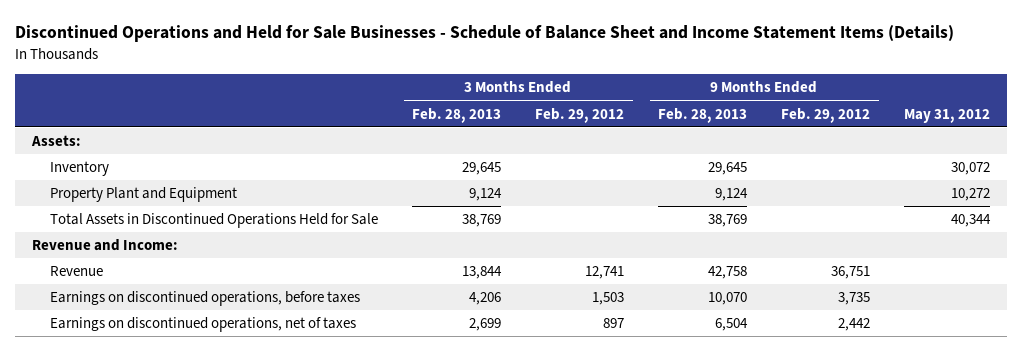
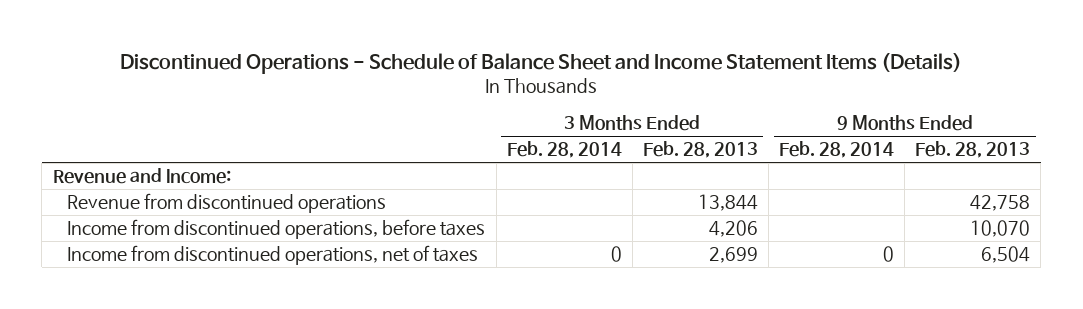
[14,25,954,43] Discontinued Operations and Held for Sale Businesses - Schedule of Balance Sheet and Income Statement Items (Details) -> [120,52,963,74] Discontinued Operations - Schedule of Balance Sheet and Income Statement Items (Details)
[535,107,625,123] Feb. 29, 2012 -> none
[781,107,871,123] Feb. 29, 2012 -> none
[904,108,991,123] May 31, 2012 -> none
none -> [506,141,622,159] Feb. 28, 2014
none -> [779,141,895,159] Feb. 28, 2014
[30,135,81,147] Assets: -> none
[50,161,110,177] Inventory -> none
[50,187,238,203] Property Plant and Equipment -> none
[50,213,379,229] Total Assets in Discontinued Operations Held for Sale -> none
[50,266,104,277] Revenue -> [67,193,387,214] Revenue from discontinued operations
[50,291,361,307] Earnings on discontinued operations, before taxes -> [67,219,486,240] Income from discontinued operations, before taxes
[50,317,357,333] Earnings on discontinued operations, net of taxes -> [67,245,479,266] Income from discontinued operations, net of taxes

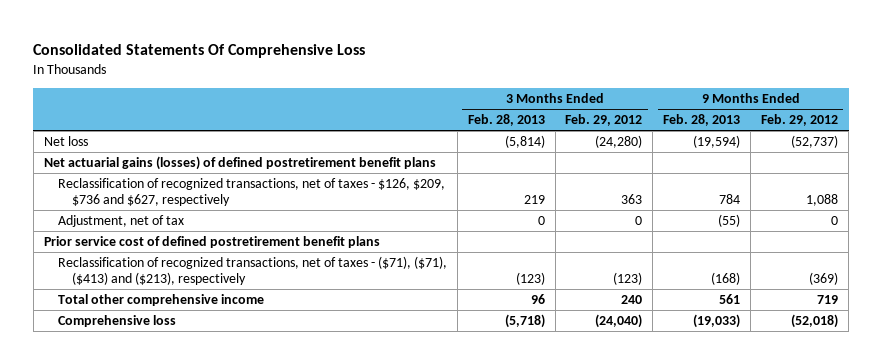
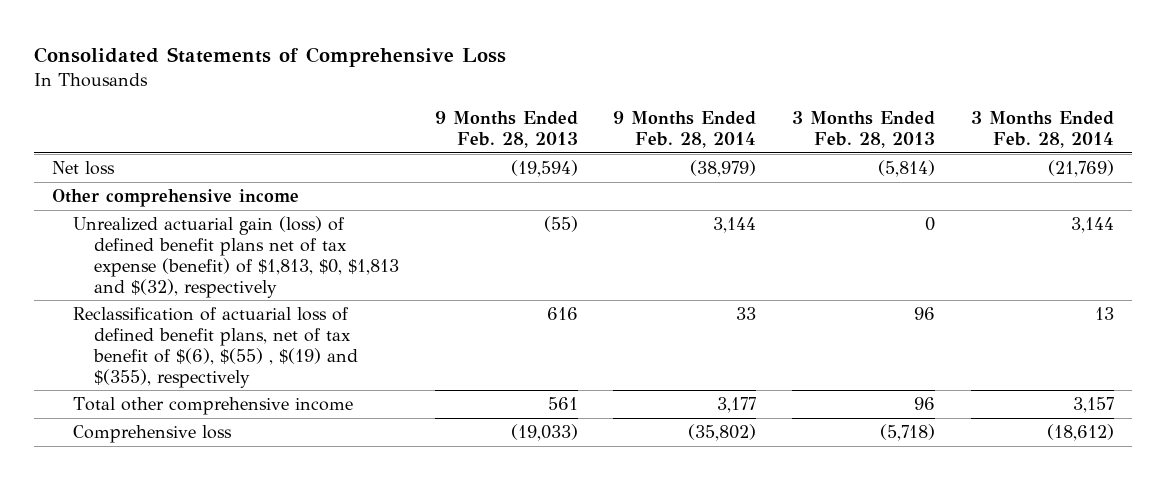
[33,44,366,59] Consolidated Statements Of Comprehensive Loss -> [34,47,507,68] Consolidated Statements of Comprehensive Loss
[565,114,643,127] Feb. 29, 2012 -> none
[761,114,839,127] Feb. 29, 2012 -> none
none -> [613,111,757,149] 9 Months Ended Feb. 28, 2014
none -> [970,111,1114,149] 3 Months Ended Feb. 28, 2014
[43,156,436,171] Net actuarial gains (losses) of defined postretirement benefit plans -> none
[57,178,445,207] Reclassification of recognized transactions, net of taxes - $126, $209, $736 and $627, respectively -> none
[57,215,184,228] Adjustment, net of tax -> none
[43,236,380,249] Prior service cost of defined postretirement benefit plans -> none
[57,256,447,286] Reclassification of recognized transactions, net of taxes - ($71), ($71), ($413) and ($213), respectively -> none
none -> [52,189,300,208] Other comprehensive income
none -> [73,216,400,298] Unrealized actuarial gain (loss) of defined benefit plans net of tax expense (benefit) of $1,813, $0, $1,813 and $(32), respectively
none -> [73,307,359,388] Reclassification of actuarial loss of defined benefit plans, net of tax benefit of $(6), $(55) , $(19) and $(355), respectively

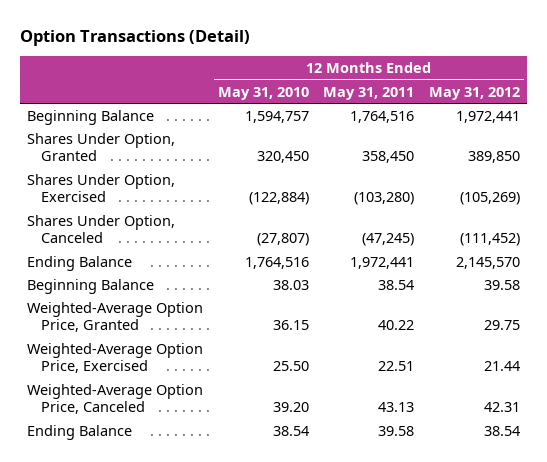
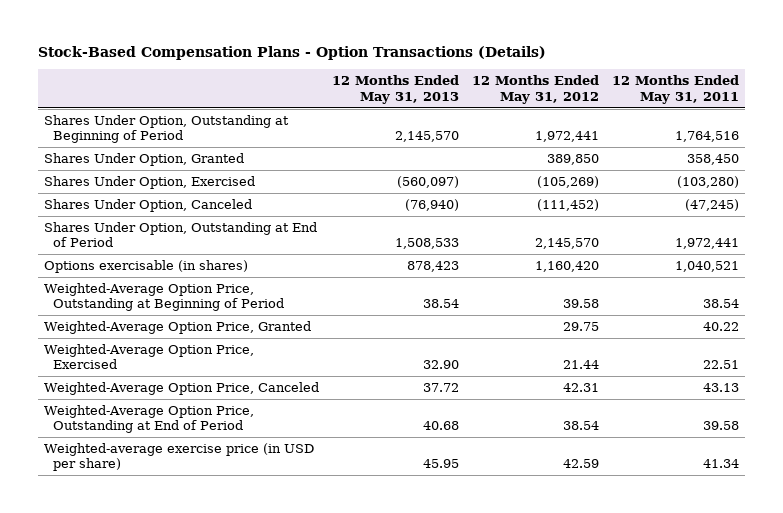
[19,29,250,46] Option Transactions (Detail) -> [37,46,546,61] Stock-Based Compensation Plans - Option Transactions (Details)
[217,86,309,100] May 31, 2010 -> none
none -> [332,75,460,104] 12 Months Ended May 31, 2013
[27,109,155,125] Beginning Balance -> [44,114,290,144] Shares Under Option, Outstanding at Beginning of Period
[27,255,133,271] Ending Balance -> [44,221,318,248] Shares Under Option, Outstanding at End of Period
none -> [44,259,249,273] Options exercisable (in shares)
[27,278,155,294] Beginning Balance -> [44,282,285,312] Weighted-Average Option Price, Outstanding at Beginning of Period
[27,424,133,440] Ending Balance -> [44,404,255,434] Weighted-Average Option Price, Outstanding at End of Period
none -> [44,442,315,472] Weighted-average exercise price (in USD per share)

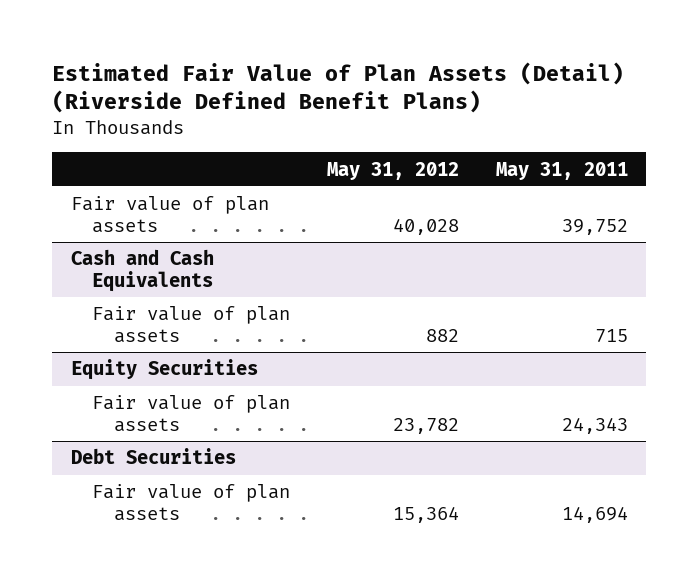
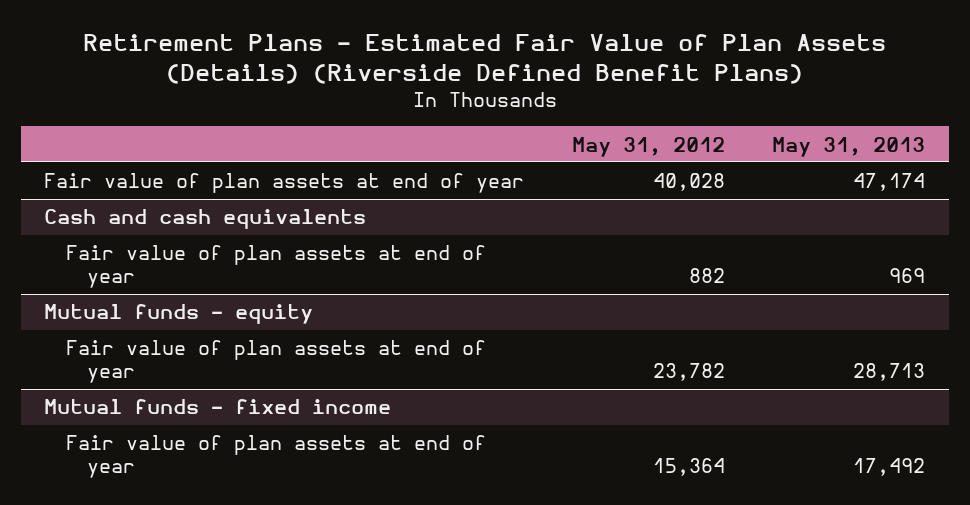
[52,61,625,114] Estimated Fair Value of Plan Assets (Detail) (Riverside Defined Benefit Plans) -> [82,33,886,84] Retirement Plans - Estimated Fair Value of Plan Assets (Details) (Riverside Defined Benefit Plans)
[495,161,628,180] May 31, 2011 -> none
none -> [772,136,926,157] May 31, 2013
[70,359,258,381] Equity Securities -> none
[70,448,236,465] Debt Securities -> none
[70,196,269,233] Fair value of plan assets -> [44,173,525,194] Fair value of plan assets at end of year
[70,249,214,292] Cash and Cash Equivalents -> [44,209,367,230] Cash and cash equivalents
[92,306,291,343] Fair value of plan assets -> [65,245,486,289] Fair value of plan assets at end of year
none -> [44,304,314,325] Mutual funds - equity
[92,395,291,432] Fair value of plan assets -> [65,340,486,384] Fair value of plan assets at end of year
none -> [44,399,392,415] Mutual funds - fixed income
[92,484,291,521] Fair value of plan assets -> [65,435,486,479] Fair value of plan assets at end of year

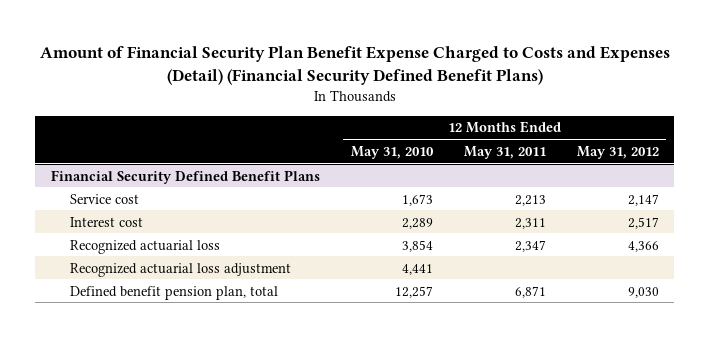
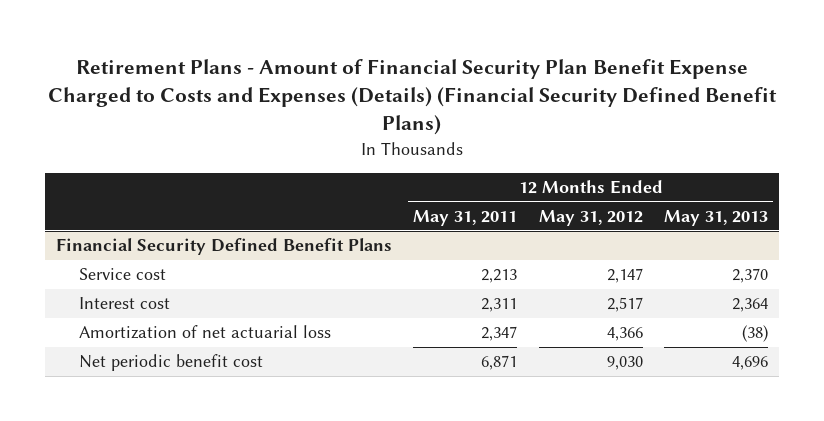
[39,46,670,85] Amount of Financial Security Plan Benefit Expense Charged to Costs and Expenses (Detail) (Financial Security Defined Benefit Plans) -> [47,58,777,135] Retirement Plans - Amount of Financial Security Plan Benefit Expense Charged to Costs and Expenses (Details) (Financial Security Defined Benefit Plans)
[350,145,434,159] May 31, 2010 -> none
none -> [663,209,768,226] May 31, 2013
[70,262,292,277] Recognized actuarial loss adjustment -> none
[70,239,221,254] Recognized actuarial loss -> [78,325,331,340] Amortization of net actuarial loss
[70,285,279,300] Defined benefit pension plan, total -> [78,354,263,372] Net periodic benefit cost

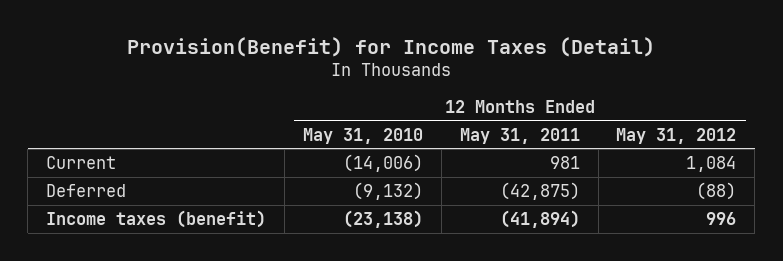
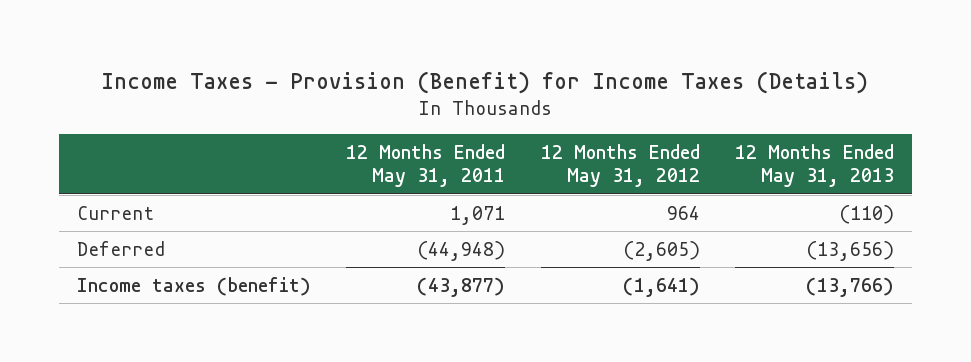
[127,36,656,57] Provision(Benefit) for Income Taxes (Detail) -> [101,70,869,94] Income Taxes - Provision (Benefit) for Income Taxes (Details)
[302,127,423,144] May 31, 2010 -> none
none -> [735,144,895,188] 12 Months Ended May 31, 2013
[549,155,580,169] 981 -> [450,205,506,225] 1,071
[686,155,737,172] 1,084 -> [666,205,700,220] 964
[499,181,580,200] (42,875) -> [417,240,506,261] (44,948)
[696,181,737,200] (88) -> [622,240,700,261] (2,605)
[499,209,580,228] (41,894) -> [417,276,506,297] (43,877)
[706,211,737,225] 996 -> [622,276,700,297] (1,641)

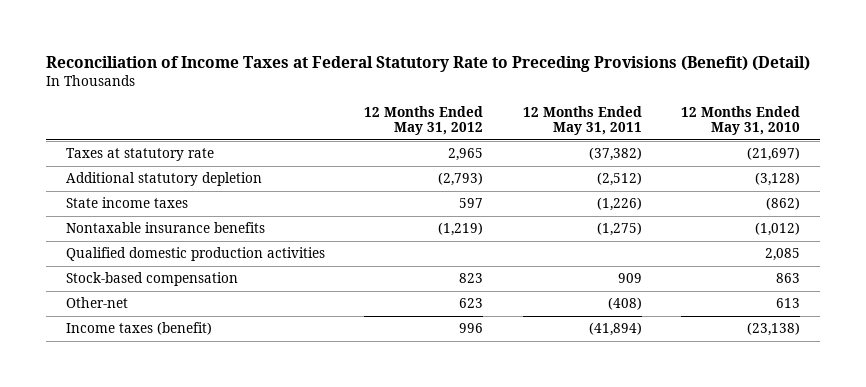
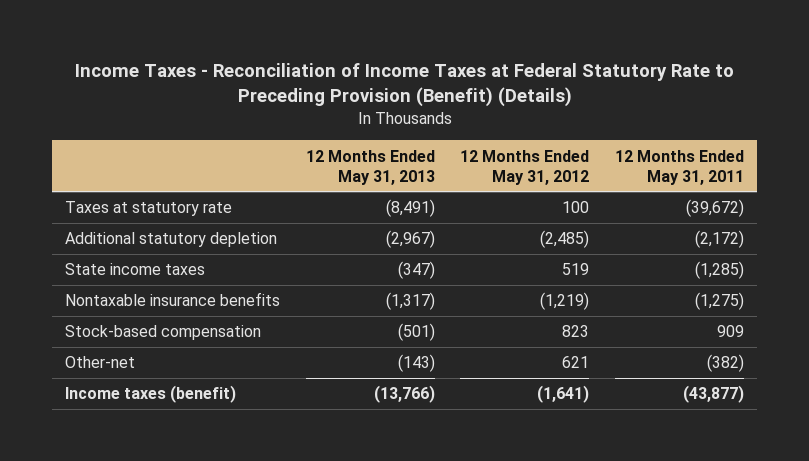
[46,55,811,72] Reconciliation of Income Taxes at Federal Statutory Rate to Preceding Provisions (Benefit) (Detail) -> [74,63,734,108] Income Taxes - Reconciliation of Income Taxes at Federal Statutory Rate to Preceding Provision (Benefit) (Details)
[681,105,801,136] 12 Months Ended May 31, 2010 -> none
none -> [305,149,435,185] 12 Months Ended May 31, 2013
[448,148,484,162] 2,965 -> [562,201,590,214] 100
[588,147,642,162] (37,382) -> [686,199,745,218] (39,672)
[438,172,484,187] (2,793) -> [540,230,590,249] (2,485)
[596,172,642,187] (2,512) -> [695,230,745,249] (2,172)
[459,198,484,209] 597 -> [562,263,590,276] 519
[596,197,642,212] (1,226) -> [695,261,745,280] (1,285)
[66,247,326,262] Qualified domestic production activities -> none
[459,298,484,309] 623 -> [562,356,590,369] 621
[607,297,642,311] (408) -> [707,354,745,373] (382)
[459,323,484,334] 996 -> [537,385,590,404] (1,641)
[588,322,642,337] (41,894) -> [683,385,745,404] (43,877)

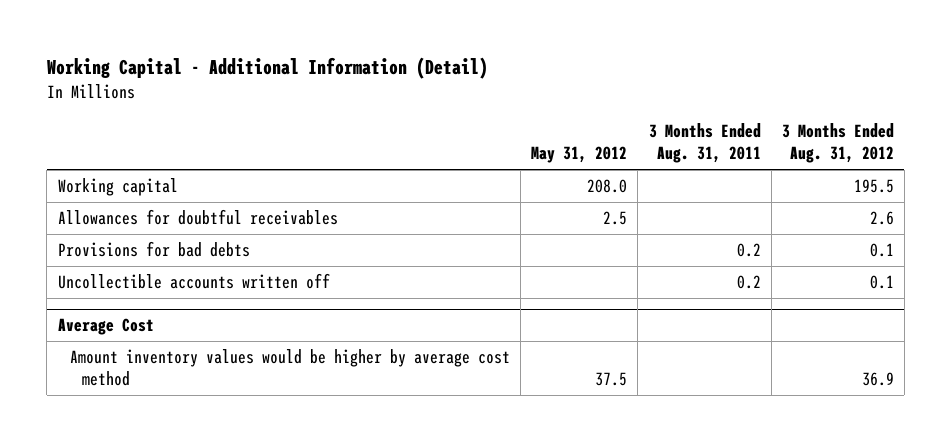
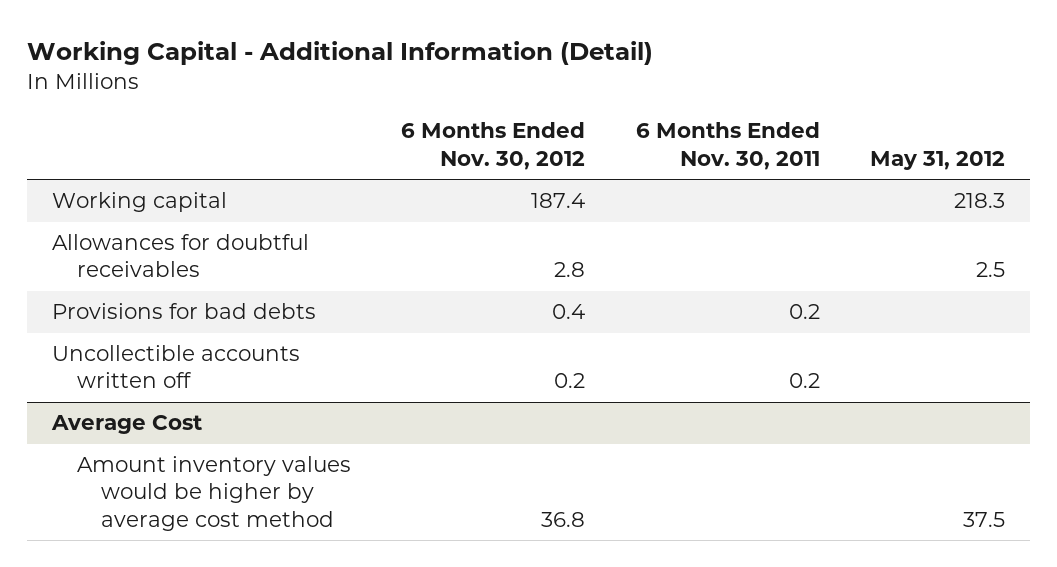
[648,122,761,164] 3 Months Ended Aug. 31, 2011 -> none
[781,122,894,164] 3 Months Ended Aug. 31, 2012 -> none
none -> [401,122,586,170] 6 Months Ended Nov. 30, 2012
none -> [635,122,820,170] 6 Months Ended Nov. 30, 2011
[587,179,628,194] 208.0 -> [954,193,1006,209] 218.3

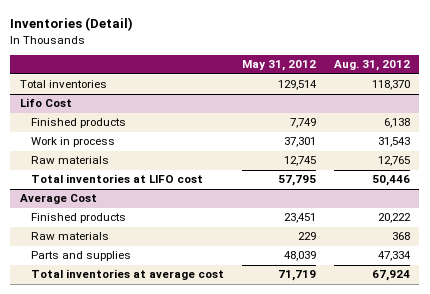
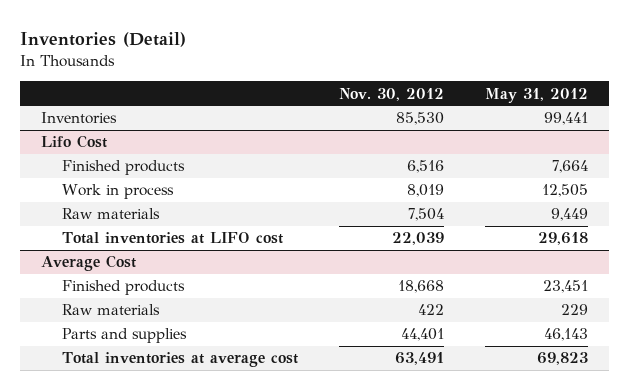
[334,60,411,72] Aug. 31, 2012 -> none
none -> [338,87,444,101] Nov. 30, 2012
[19,80,107,89] Total inventories -> [40,112,117,125] Inventories
[278,80,318,91] 129,514 -> [544,112,589,126] 99,441
[290,118,317,129] 7,749 -> [552,160,589,174] 7,664
[284,137,317,148] 37,301 -> [542,184,589,198] 12,505
[284,156,317,167] 12,745 -> [551,208,589,222] 9,449
[278,175,317,187] 57,795 -> [538,232,589,246] 29,618
[284,251,317,262] 48,039 -> [544,328,589,342] 46,143
[278,270,317,282] 71,719 -> [537,352,589,366] 69,823

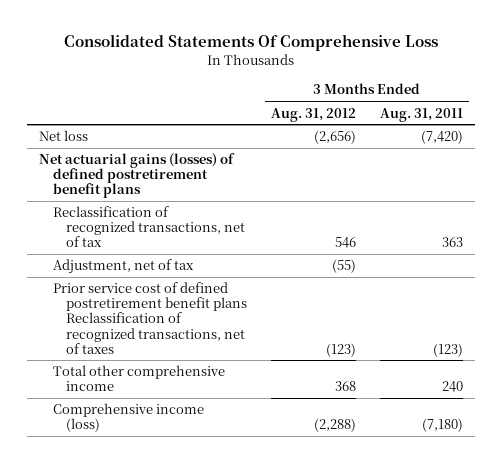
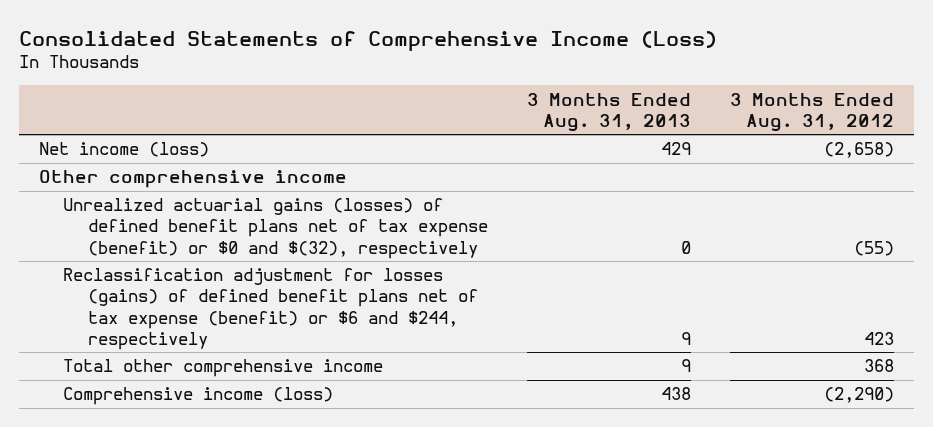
[63,34,438,52] Consolidated Statements Of Comprehensive Loss -> [19,30,718,51] Consolidated Statements of Comprehensive Income (Loss)
[379,107,463,122] Aug. 31, 2011 -> none
none -> [527,92,692,132] 3 Months Ended Aug. 31, 2013
[39,153,236,199] Net actuarial gains (losses) of defined postretirement benefit plans -> none
[52,206,245,248] Reclassification of recognized transactions, net of tax -> none
[52,282,247,354] Prior service cost of defined postretirement benefit plans Reclassification of recognized transactions, net of taxes -> none
[39,130,89,142] Net loss -> [38,142,209,158] Net income (loss)
[313,130,356,145] (2,656) -> [824,142,895,159] (2,658)
none -> [38,170,347,189] Other comprehensive income
none -> [63,198,488,259] Unrealized actuarial gains (losses) of defined benefit plans net of tax expense (benefit) or $0 and $(32), respectively
[52,259,194,275] Adjustment, net of tax -> [63,268,478,350] Reclassification adjustment for losses (gains) of defined benefit plans net of tax expense (benefit) or $6 and $244, respectively
[331,259,356,274] (55) -> [864,331,895,345] 423
[313,418,356,433] (2,288) -> [824,387,895,404] (2,290)

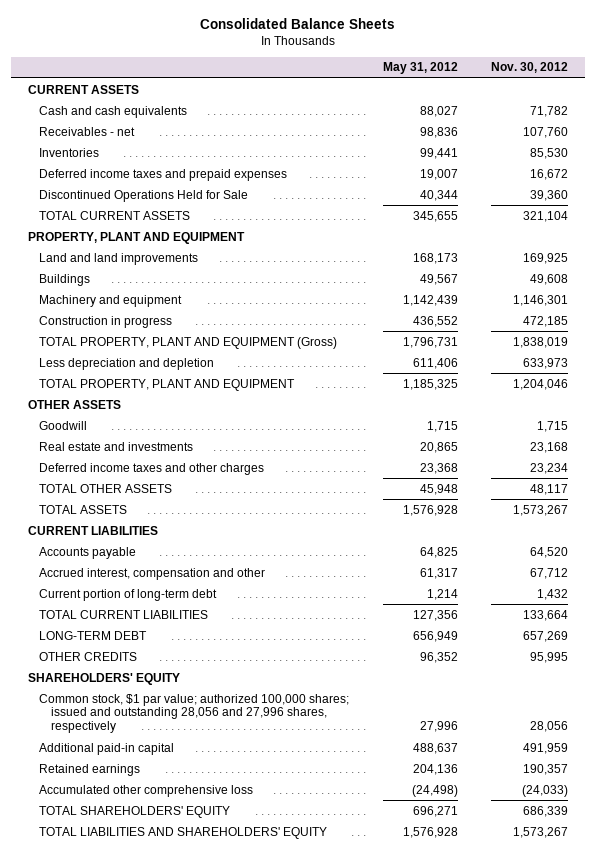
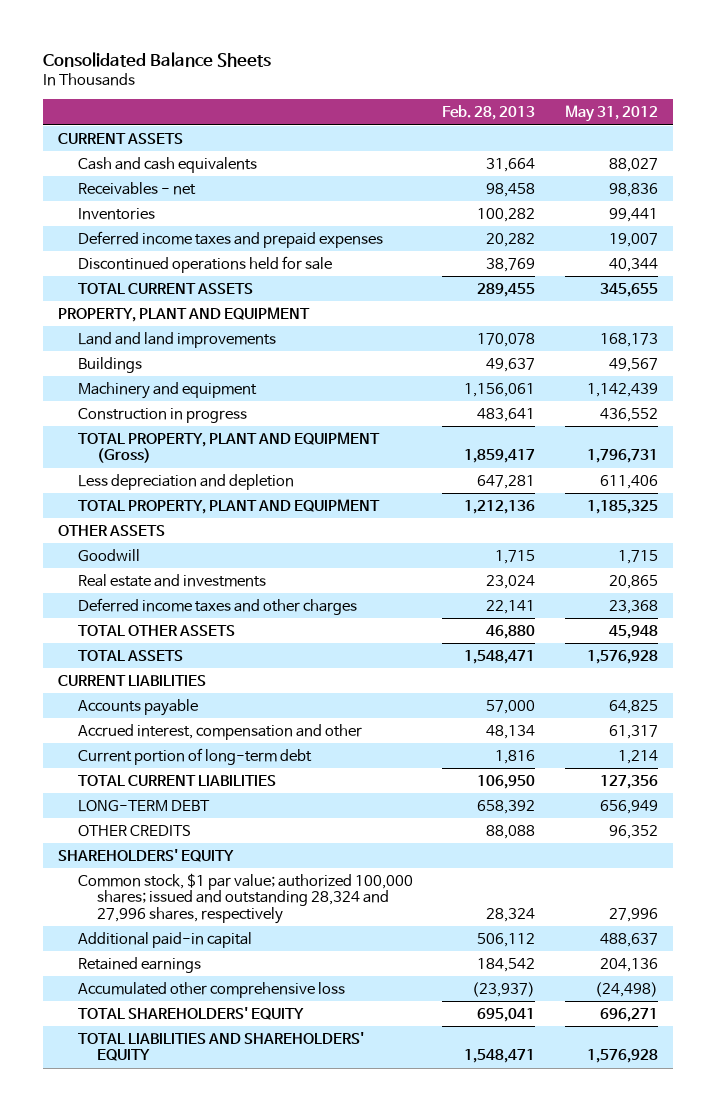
[491,62,569,74] Nov. 30, 2012 -> none
none -> [442,105,536,121] Feb. 28, 2013
[39,189,249,202] Discontinued Operations Held for Sale -> [77,255,332,273] Discontinued operations held for sale
[39,693,350,734] Common stock, $1 par value; authorized 100,000 shares; issued and outstanding 28,056 and 27,996 shares, respectively -> [77,872,413,925] Common stock, $1 par value; authorized 100,000 shares; issued and outstanding 28,324 and 27,996 shares, respectively

